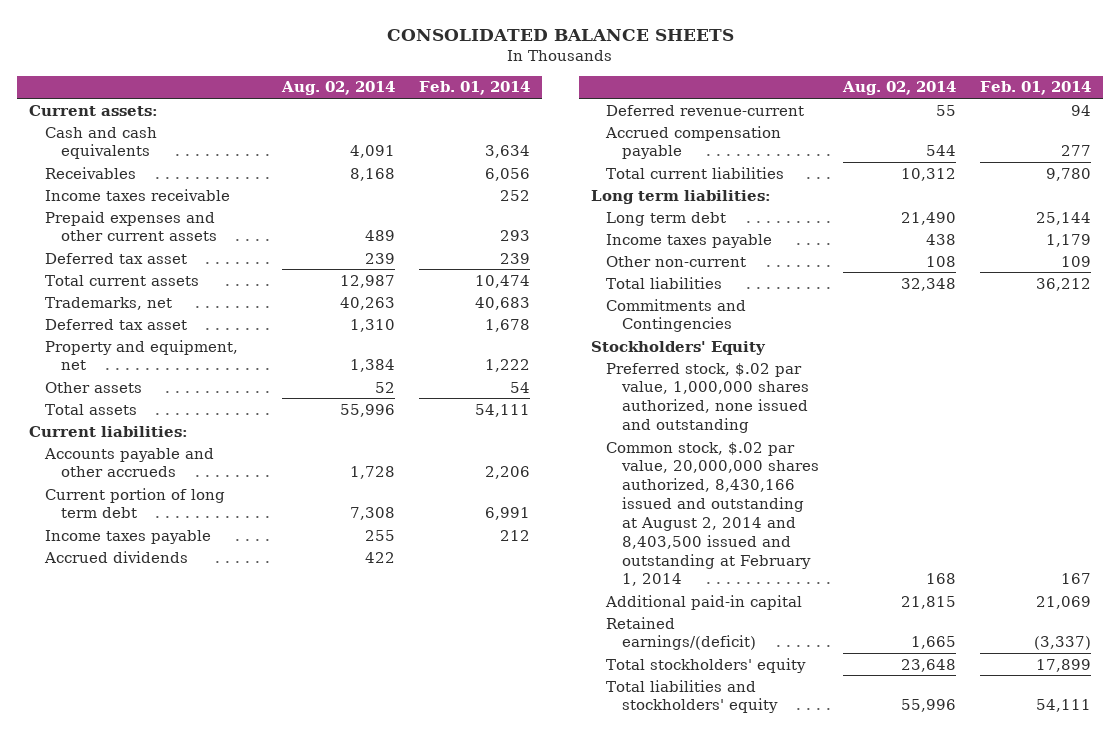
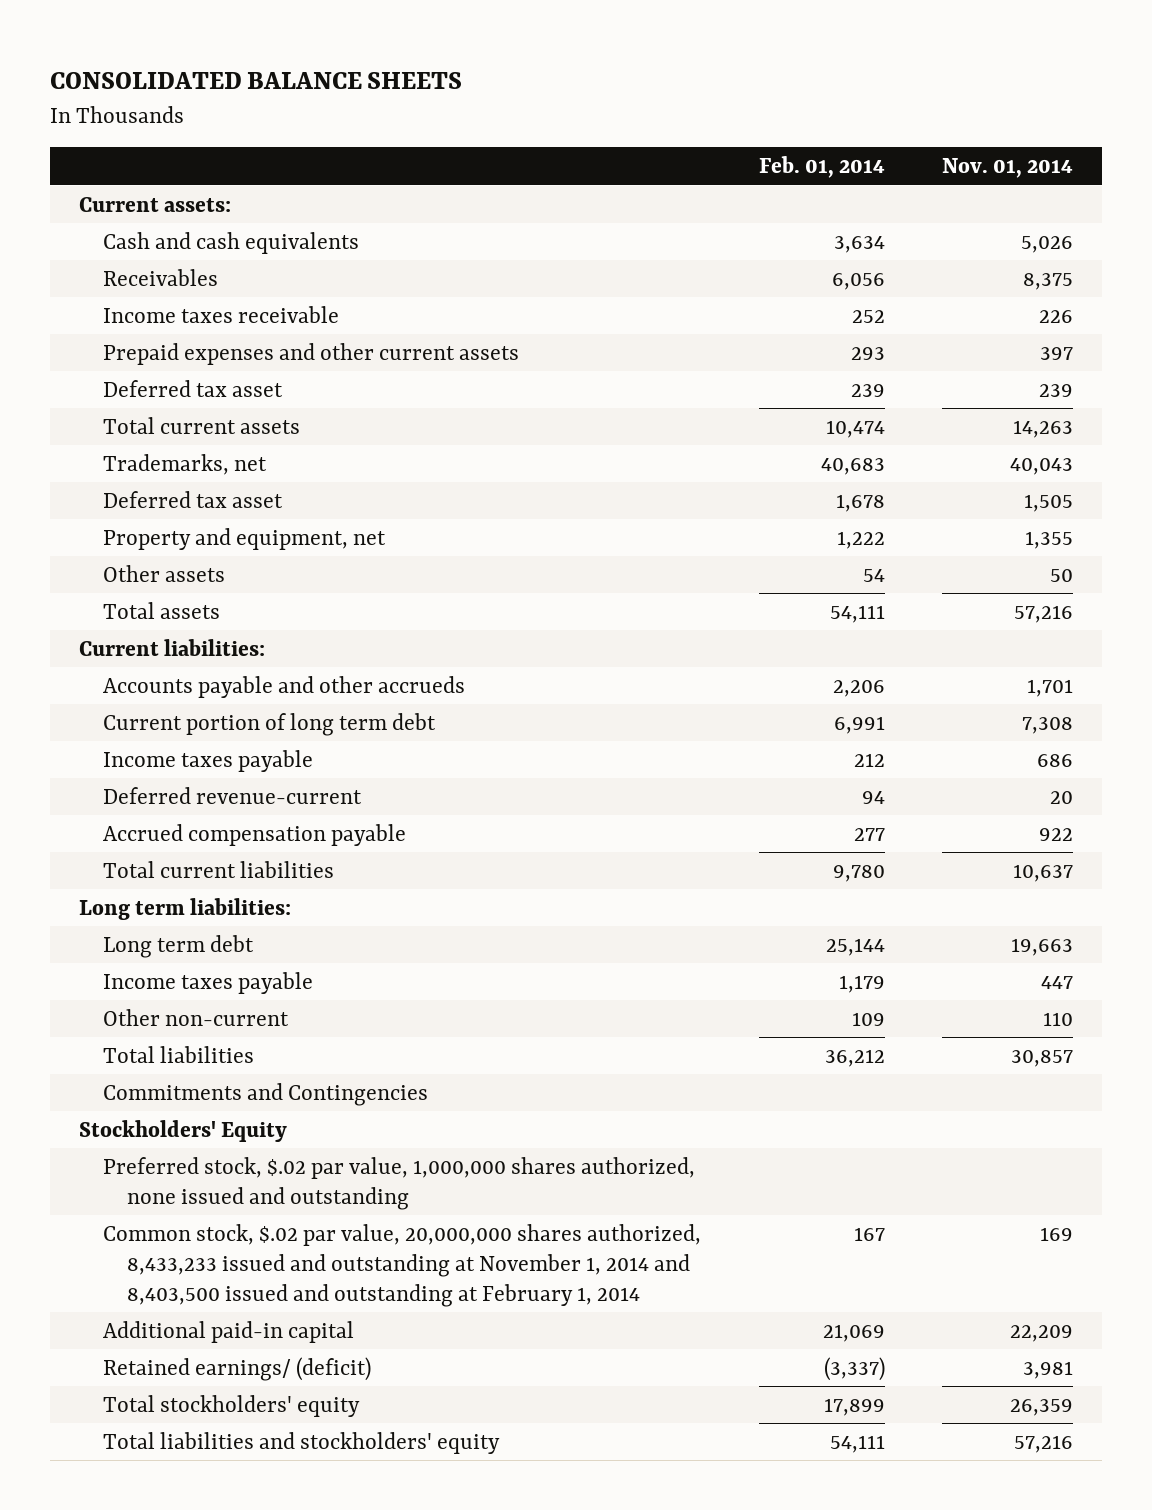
[280,81,395,96] Aug. 02, 2014 -> none
none -> [942,158,1074,179] Nov. 01, 2014
[44,550,189,563] Accrued dividends -> none
[606,441,820,587] Common stock, $.02 par value, 20,000,000 shares authorized, 8,430,166 issued and outstanding at August 2, 2014 and 8,403,500 issued and outstanding at February 1, 2014 -> [103,1223,702,1307] Common stock, $.02 par value, 20,000,000 shares authorized, 8,433,233 issued and outstanding at November 1, 2014 and 8,403,500 issued and outstanding at February 1, 2014
[606,616,757,651] Retained earnings/(deficit) -> [103,1356,372,1381] Retained earnings/ (deficit)

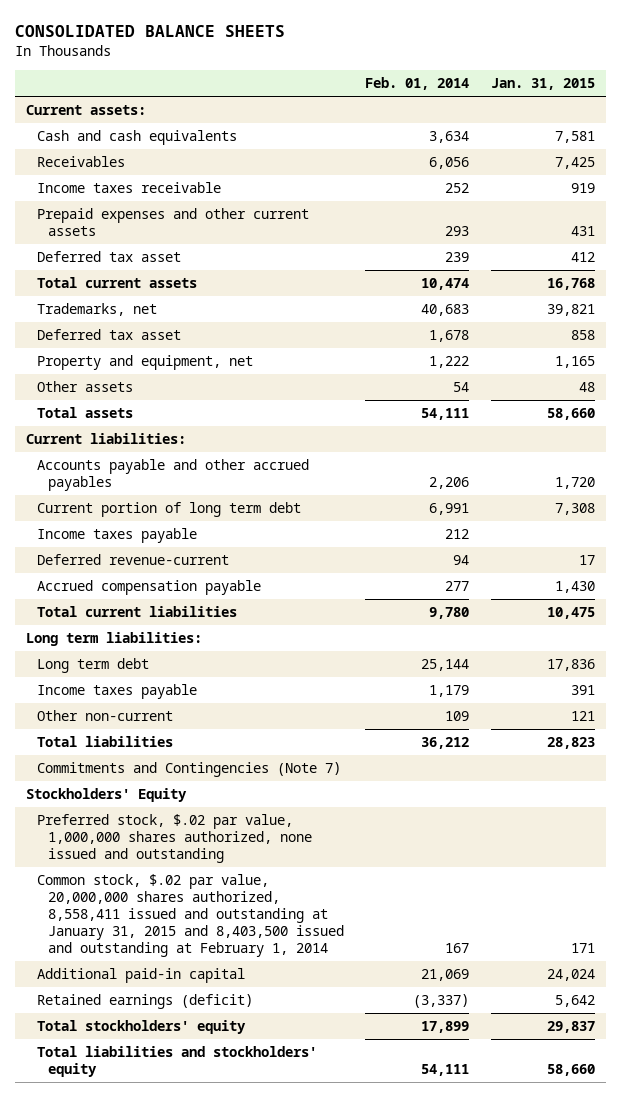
[942,158,1074,179] Nov. 01, 2014 -> none
none -> [490,78,595,91] Jan. 31, 2015
[103,675,466,698] Accounts payable and other accrueds -> [36,459,309,492] Accounts payable and other accrued payables
[103,1082,429,1106] Commitments and Contingencies -> [36,762,341,778] Commitments and Contingencies (Note 7)
[103,1223,702,1307] Common stock, $.02 par value, 20,000,000 shares authorized, 8,433,233 issued and outstanding at November 1, 2014 and 8,403,500 issued and outstanding at February 1, 2014 -> [36,874,344,957] Common stock, $.02 par value, 20,000,000 shares authorized, 8,558,411 issued and outstanding at January 31, 2015 and 8,403,500 issued and outstanding at February 1, 2014
[103,1356,372,1381] Retained earnings/ (deficit) -> [36,994,253,1010] Retained earnings (deficit)

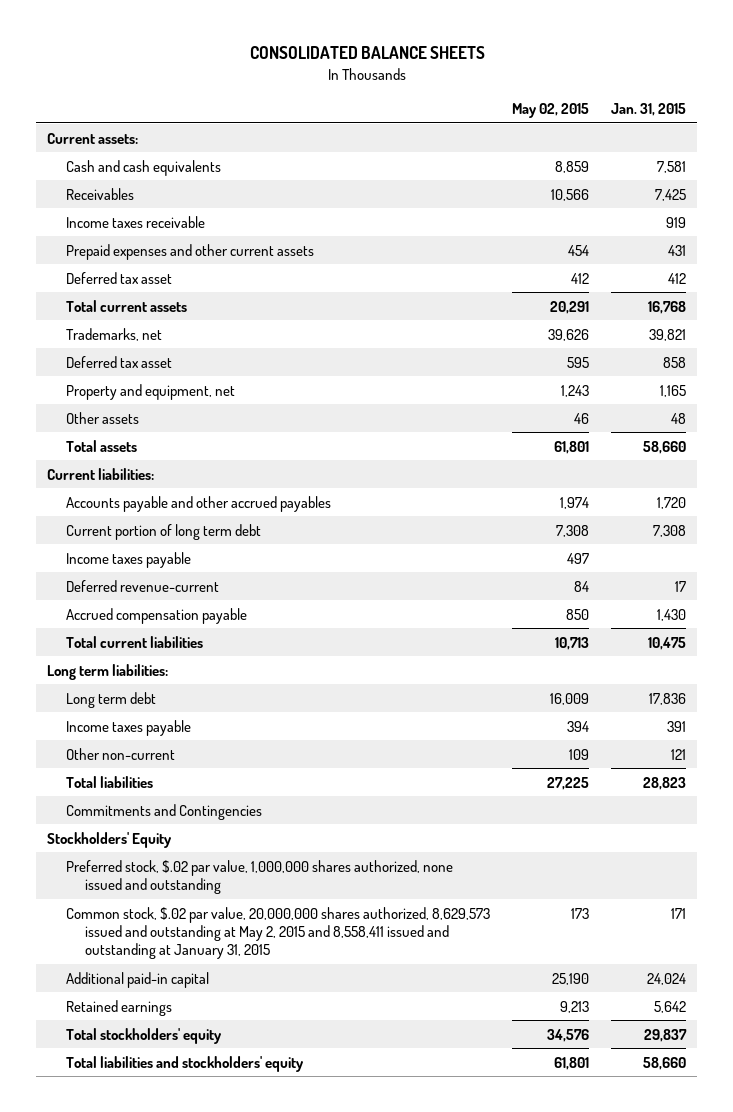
[365,77,470,91] Feb. 01, 2014 -> none
none -> [512,103,590,119] May 02, 2015
[36,762,341,778] Commitments and Contingencies (Note 7) -> [66,803,263,820] Commitments and Contingencies
[36,874,344,957] Common stock, $.02 par value, 20,000,000 shares authorized, 8,558,411 issued and outstanding at January 31, 2015 and 8,403,500 issued and outstanding at February 1, 2014 -> [66,906,491,960] Common stock, $.02 par value, 20,000,000 shares authorized, 8,629,573 issued and outstanding at May 2, 2015 and 8,558,411 issued and outstanding at January 31, 2015
[36,994,253,1010] Retained earnings (deficit) -> [66,999,173,1016] Retained earnings

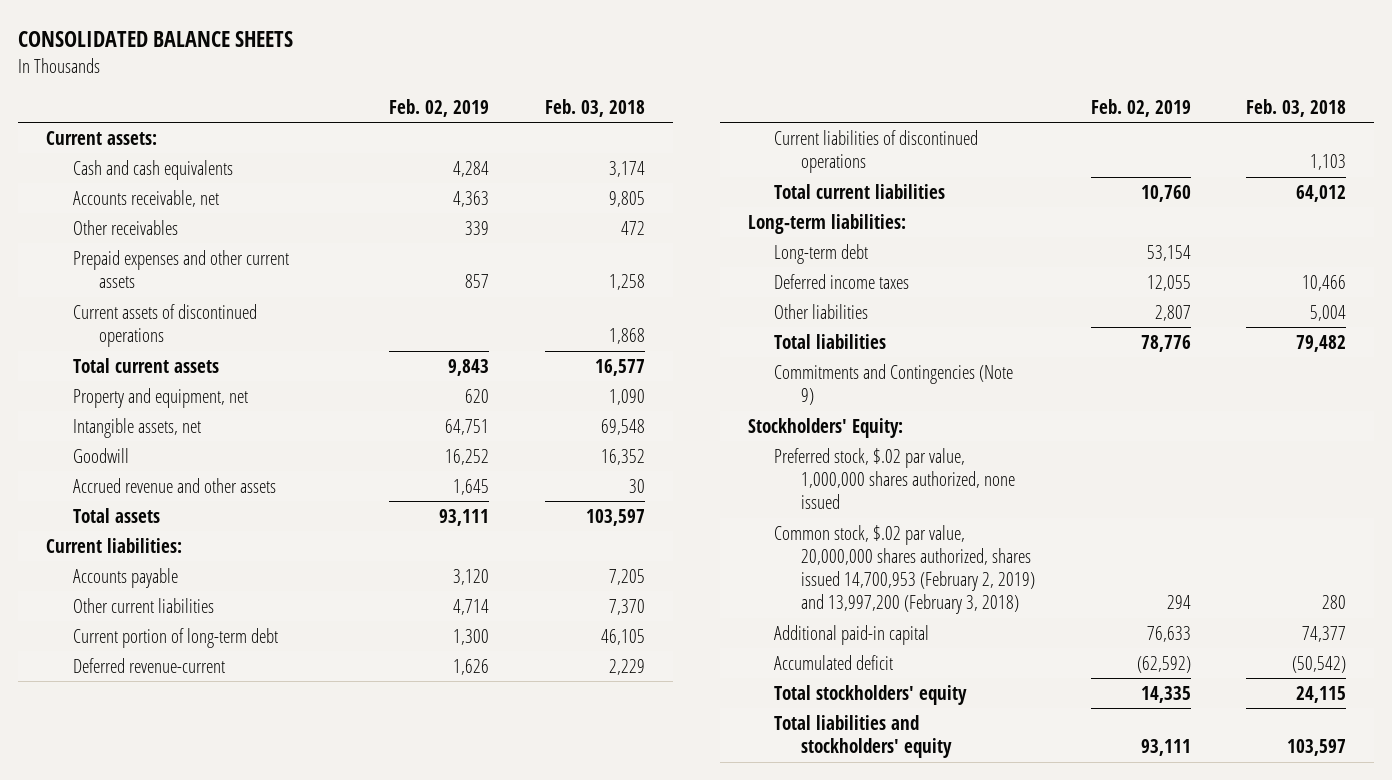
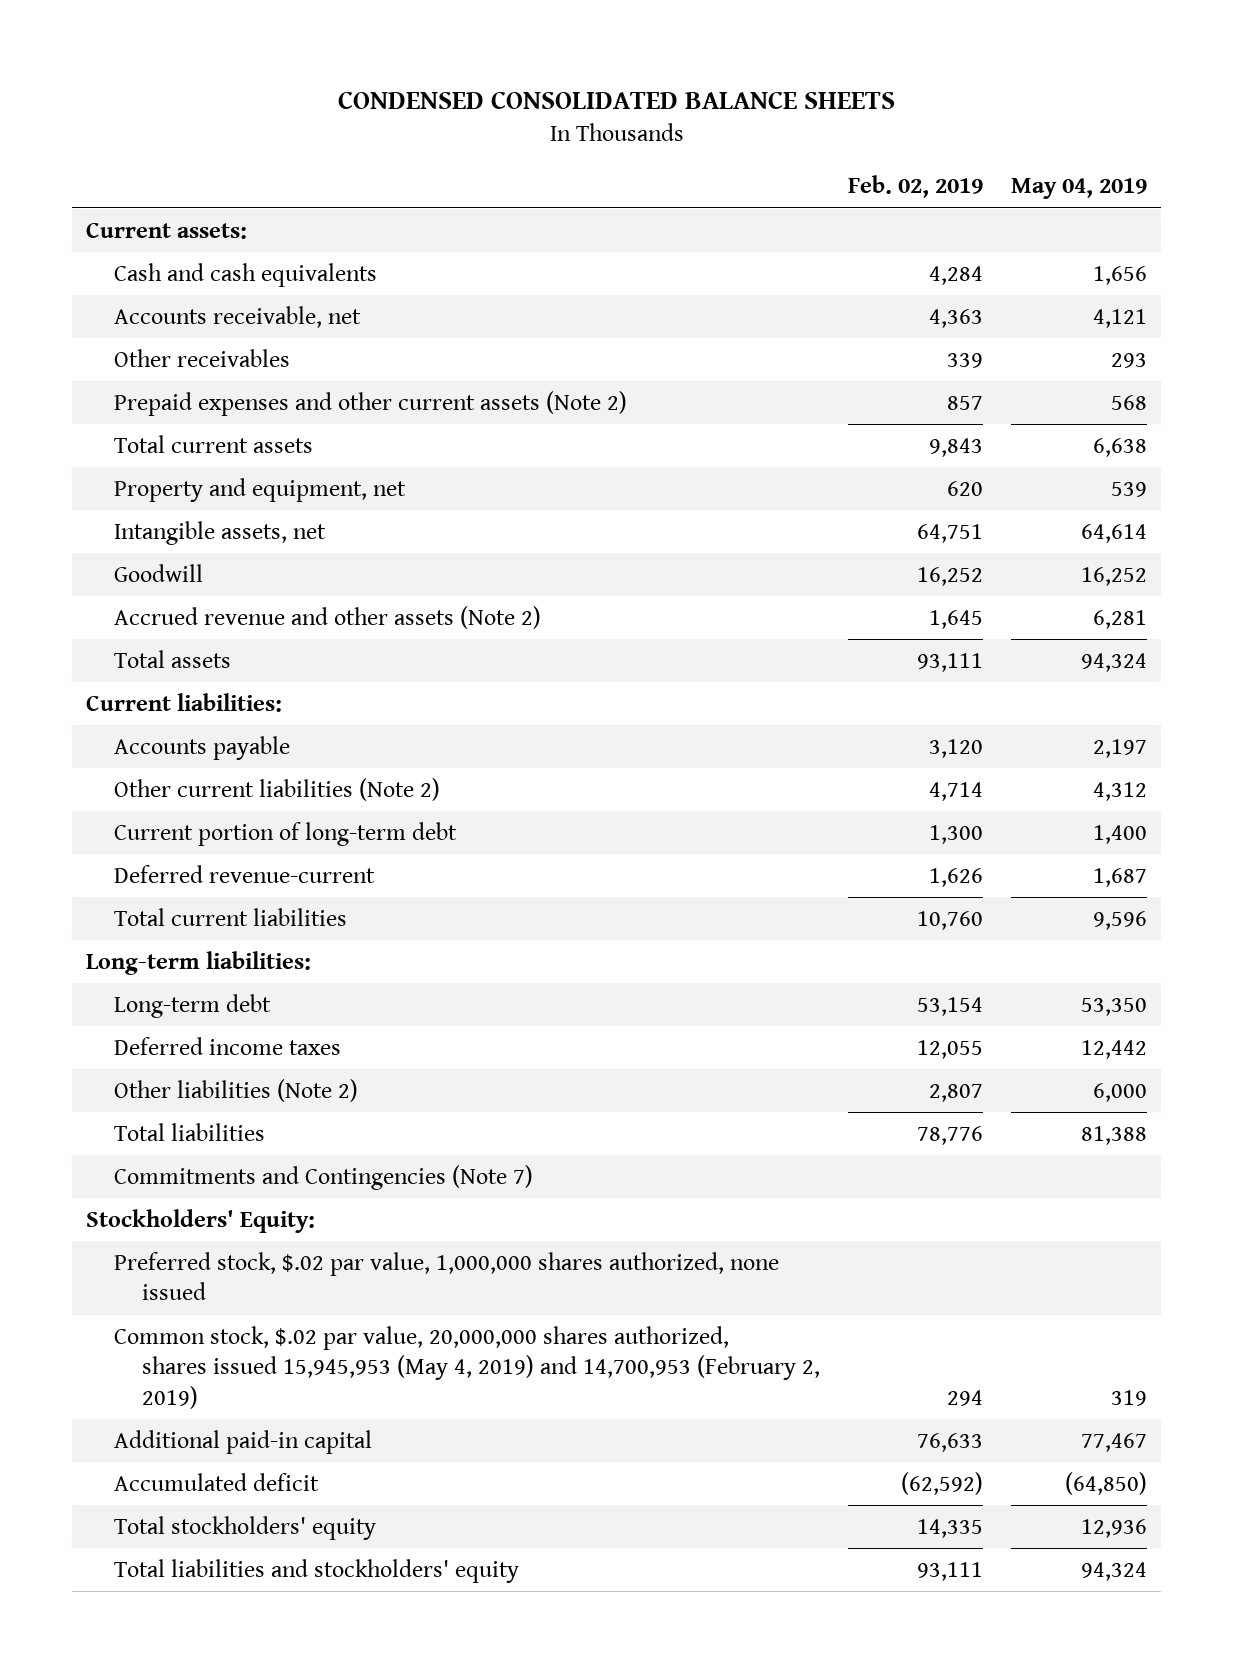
[18,31,294,48] CONSOLIDATED BALANCE SHEETS -> [337,90,895,109] CONDENSED CONSOLIDATED BALANCE SHEETS
[544,98,645,117] Feb. 03, 2018 -> none
none -> [1011,178,1148,200] May 04, 2019
[72,303,257,348] Current assets of discontinued operations -> none
[72,249,289,289] Prepaid expenses and other current assets -> [113,391,627,417] Prepaid expenses and other current assets (Note 2)
[72,477,276,493] Accrued revenue and other assets -> [113,606,541,630] Accrued revenue and other assets (Note 2)
[72,597,214,613] Other current liabilities -> [113,778,440,802] Other current liabilities (Note 2)
[774,129,979,174] Current liabilities of discontinued operations -> none
[774,303,869,319] Other liabilities -> [113,1079,358,1103] Other liabilities (Note 2)
[774,363,1014,406] Commitments and Contingencies (Note 9) -> [113,1165,533,1191] Commitments and Contingencies (Note 7)
[774,524,1035,615] Common stock, $.02 par value, 20,000,000 shares authorized, shares issued 14,700,953 (February 2, 2019) and 13,997,200 (February 3, 2018) -> [113,1326,820,1409] Common stock, $.02 par value, 20,000,000 shares authorized, shares issued 15,945,953 (May 4, 2019) and 14,700,953 (February 2, 2019)

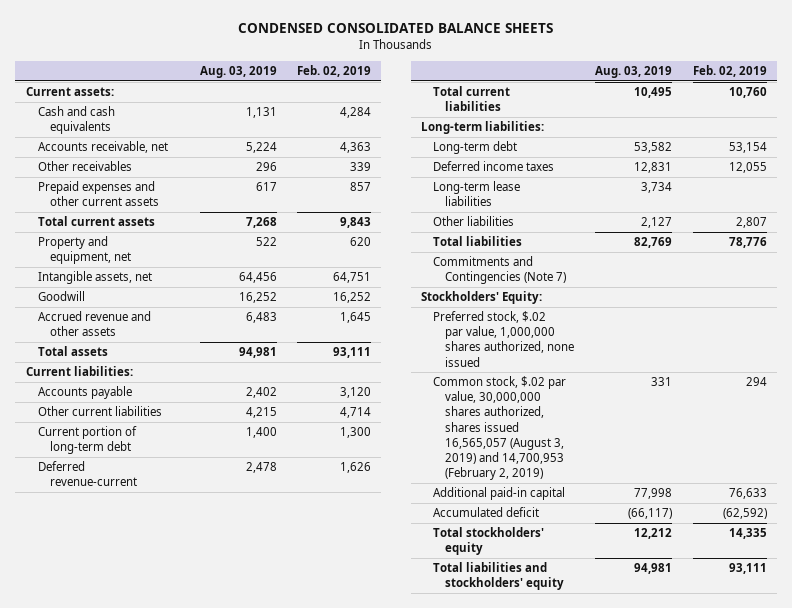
[1011,178,1148,200] May 04, 2019 -> none
none -> [199,65,277,78] Aug. 03, 2019
[113,391,627,417] Prepaid expenses and other current assets (Note 2) -> [37,181,160,207] Prepaid expenses and other current assets
[113,606,541,630] Accrued revenue and other assets (Note 2) -> [37,311,151,337] Accrued revenue and other assets
[113,778,440,802] Other current liabilities (Note 2) -> [37,406,162,417] Other current liabilities
none -> [433,181,521,207] Long-term lease liabilities
[113,1079,358,1103] Other liabilities (Note 2) -> [433,216,515,227] Other liabilities
[113,1326,820,1409] Common stock, $.02 par value, 20,000,000 shares authorized, shares issued 15,945,953 (May 4, 2019) and 14,700,953 (February 2, 2019) -> [433,376,567,480] Common stock, $.02 par value, 30,000,000 shares authorized, shares issued 16,565,057 (August 3, 2019) and 14,700,953 (February 2, 2019)

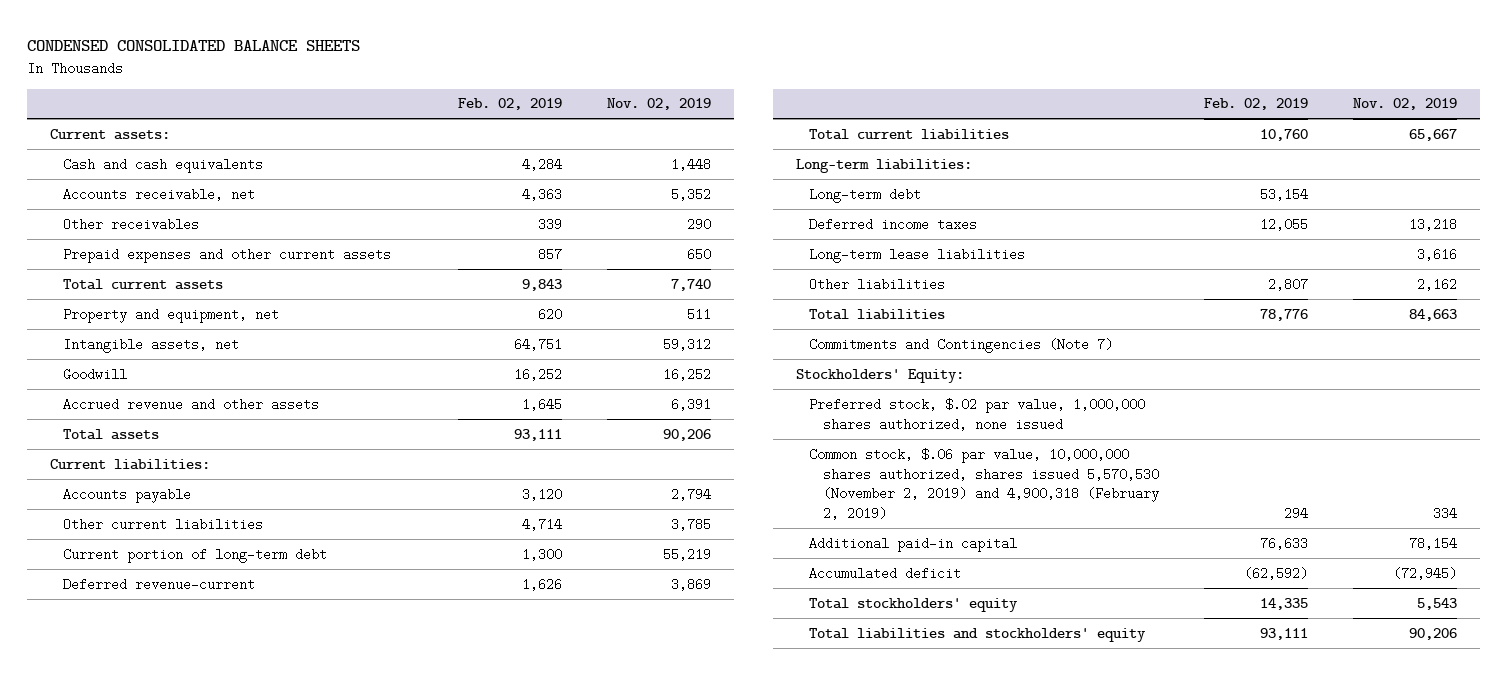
[199,65,277,78] Aug. 03, 2019 -> none
none -> [607,98,712,111] Nov. 02, 2019
[433,376,567,480] Common stock, $.02 par value, 30,000,000 shares authorized, shares issued 16,565,057 (August 3, 2019) and 14,700,953 (February 2, 2019) -> [809,447,1159,521] Common stock, $.06 par value, 10,000,000 shares authorized, shares issued 5,570,530 (November 2, 2019) and 4,900,318 (February 2, 2019)

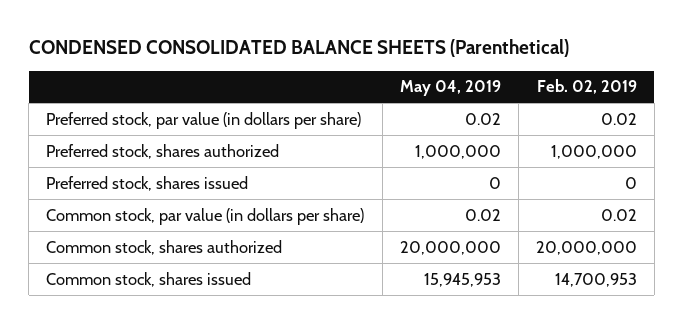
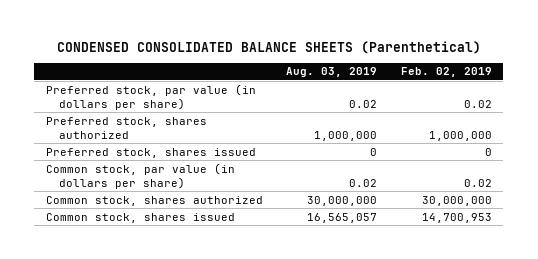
[399,80,501,97] May 04, 2019 -> none
none -> [286,67,378,78] Aug. 03, 2019
[535,240,637,255] 20,000,000 -> [421,195,492,206] 30,000,000

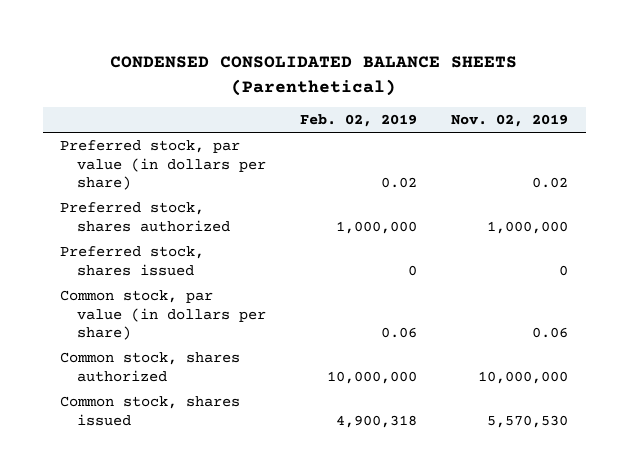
[286,67,378,78] Aug. 03, 2019 -> none
none -> [451,114,569,128] Nov. 02, 2019
[463,178,492,187] 0.02 -> [381,327,418,339] 0.06
[421,195,492,206] 30,000,000 -> [327,370,418,384] 10,000,000
[421,212,492,223] 14,700,953 -> [336,414,418,428] 4,900,318

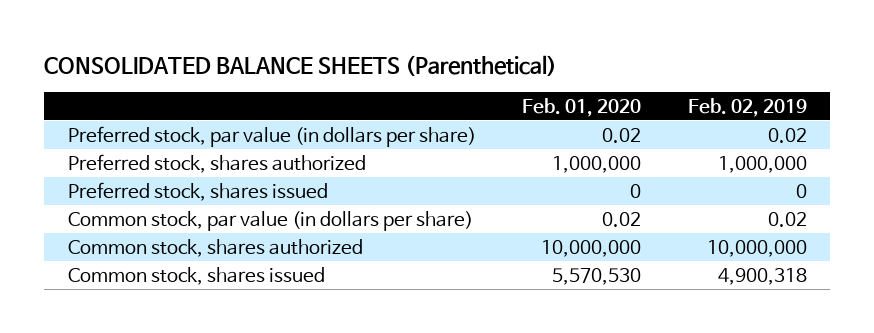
[110,56,518,96] CONDENSED CONSOLIDATED BALANCE SHEETS (Parenthetical) -> [44,55,558,77] CONSOLIDATED BALANCE SHEETS (Parenthetical)
[451,114,569,128] Nov. 02, 2019 -> none
none -> [522,97,642,117] Feb. 01, 2020
[381,327,418,339] 0.06 -> [767,211,807,227] 0.02

